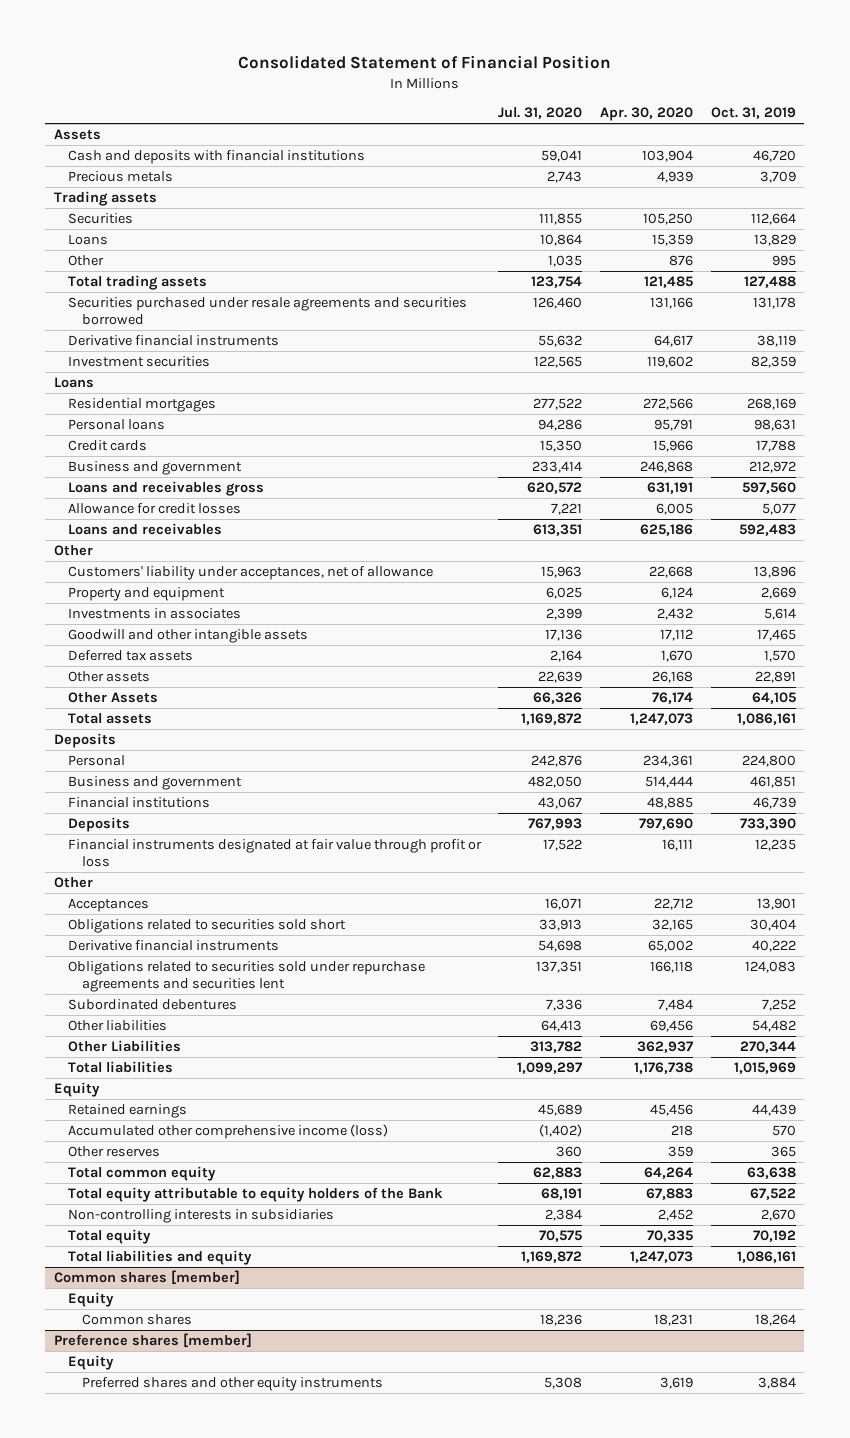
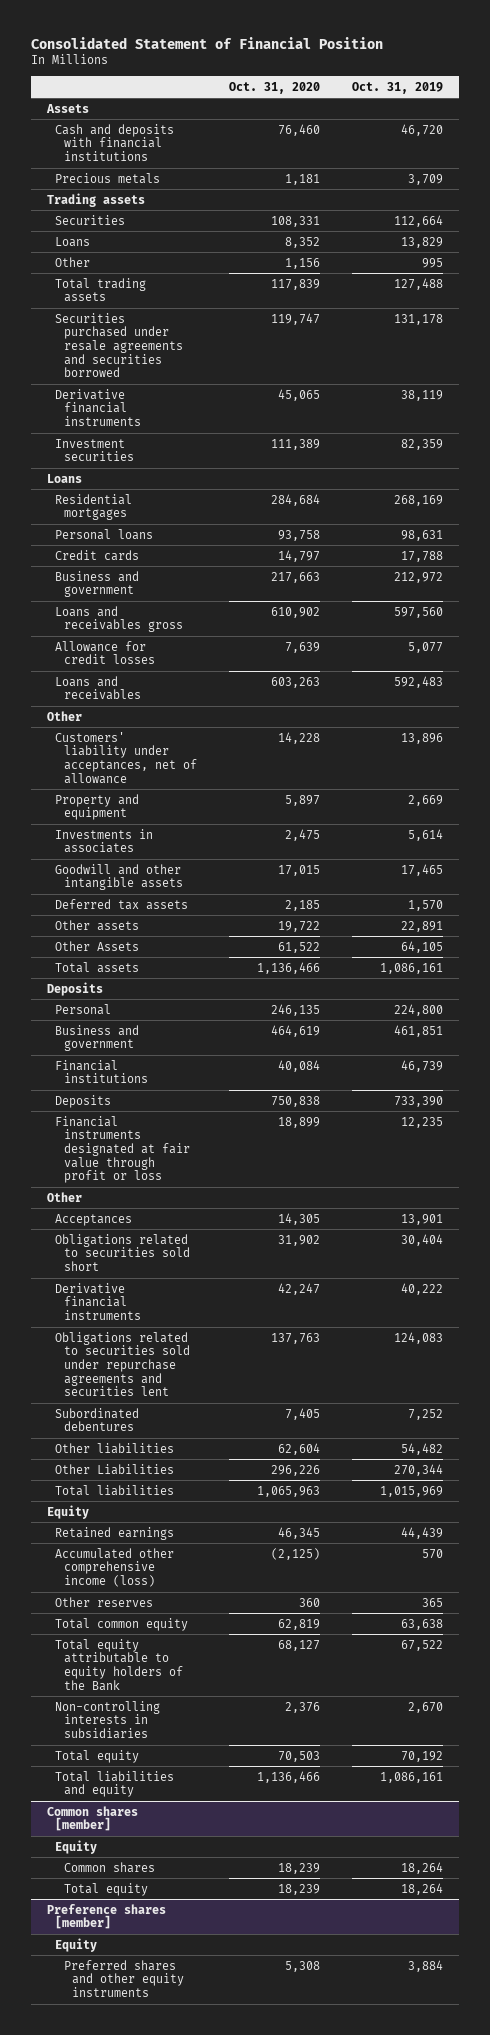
[498,107,583,120] Jul. 31, 2020 -> none
[599,107,693,122] Apr. 30, 2020 -> none
none -> [228,81,320,94] Oct. 31, 2020
none -> [63,1882,148,1896] Total equity

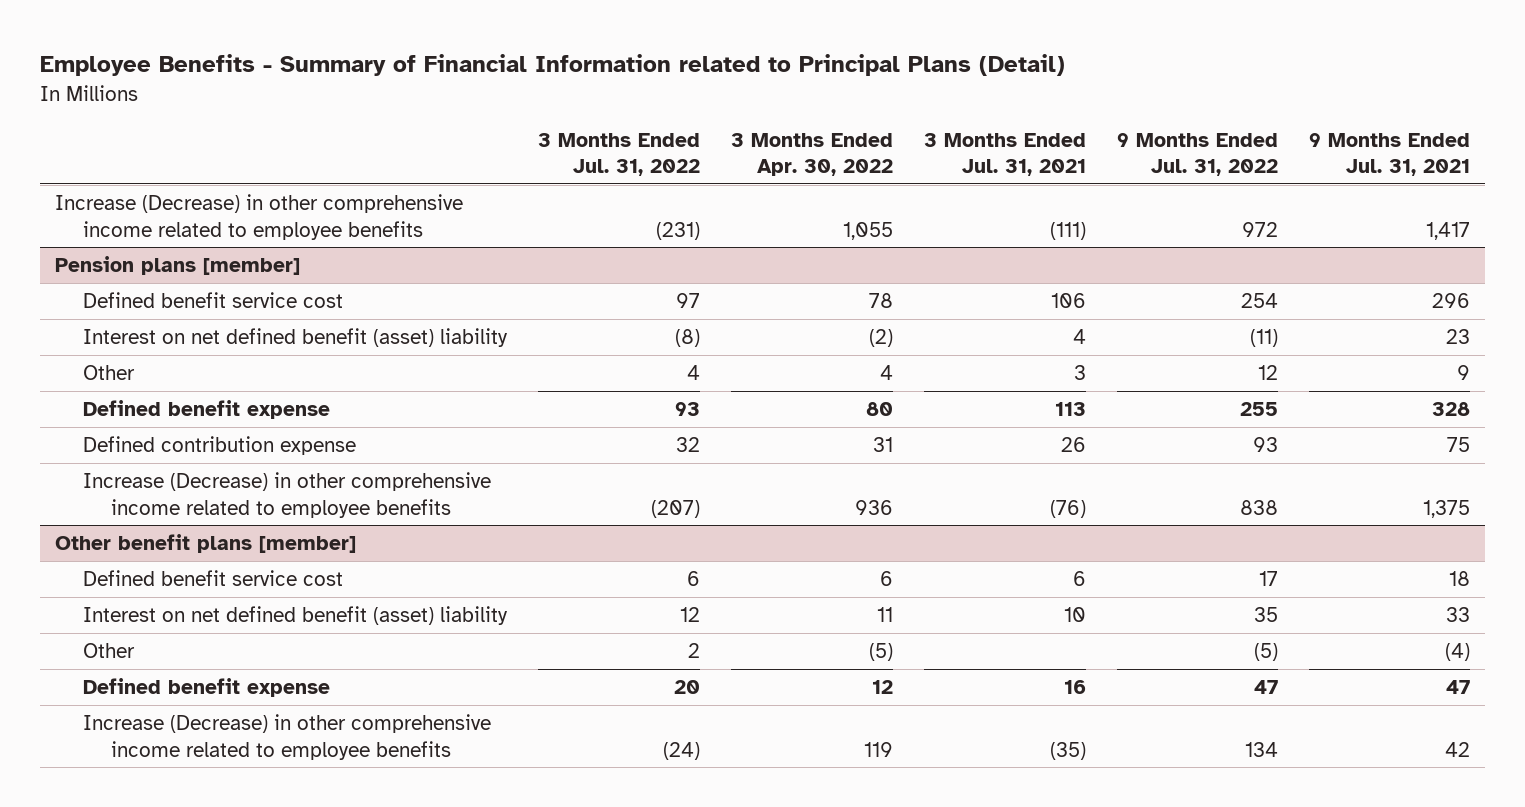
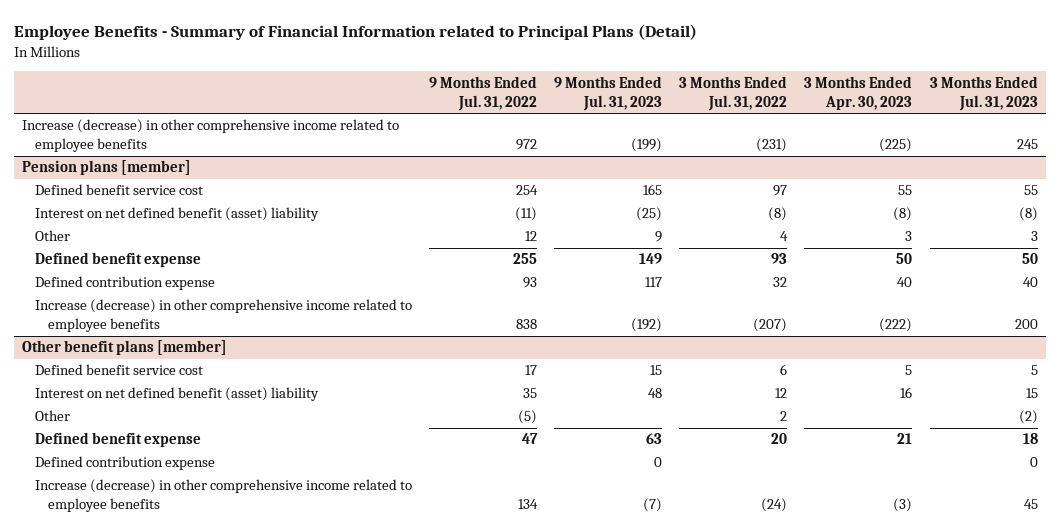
[730,132,893,177] 3 Months Ended Apr. 30, 2022 -> none
[923,132,1086,177] 3 Months Ended Jul. 31, 2021 -> none
[1308,132,1470,177] 9 Months Ended Jul. 31, 2021 -> none
none -> [554,75,663,111] 9 Months Ended Jul. 31, 2023
none -> [804,75,913,110] 3 Months Ended Apr. 30, 2023
none -> [929,75,1038,111] 3 Months Ended Jul. 31, 2023
[55,193,464,240] Increase (Decrease) in other comprehensive income related to employee benefits -> [22,119,400,153] Increase (decrease) in other comprehensive income related to employee benefits
[82,471,491,518] Increase (Decrease) in other comprehensive income related to employee benefits -> [35,299,413,333] Increase (decrease) in other comprehensive income related to employee benefits
none -> [35,456,216,471] Defined contribution expense
[82,713,491,760] Increase (Decrease) in other comprehensive income related to employee benefits -> [35,479,413,513] Increase (decrease) in other comprehensive income related to employee benefits

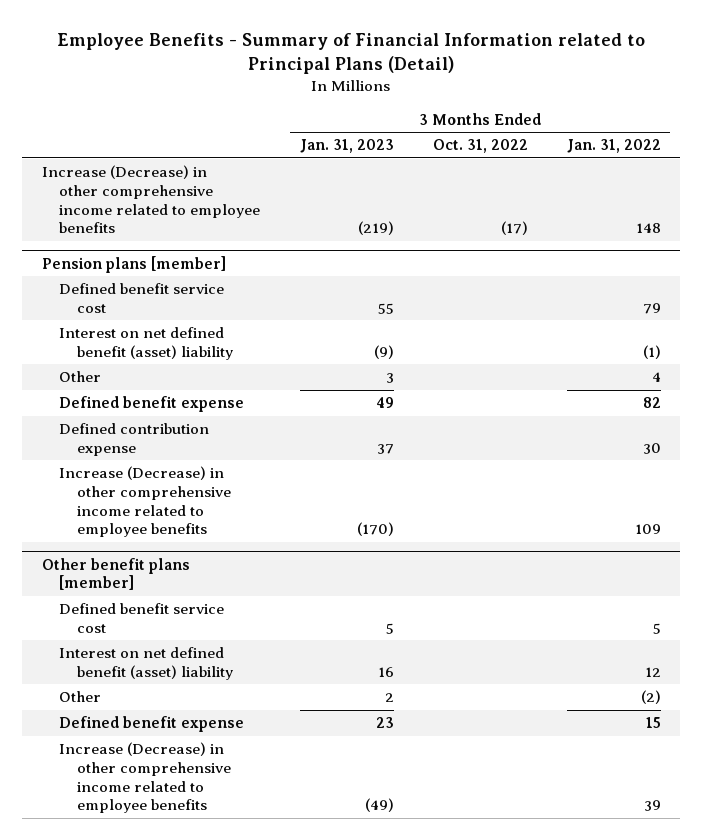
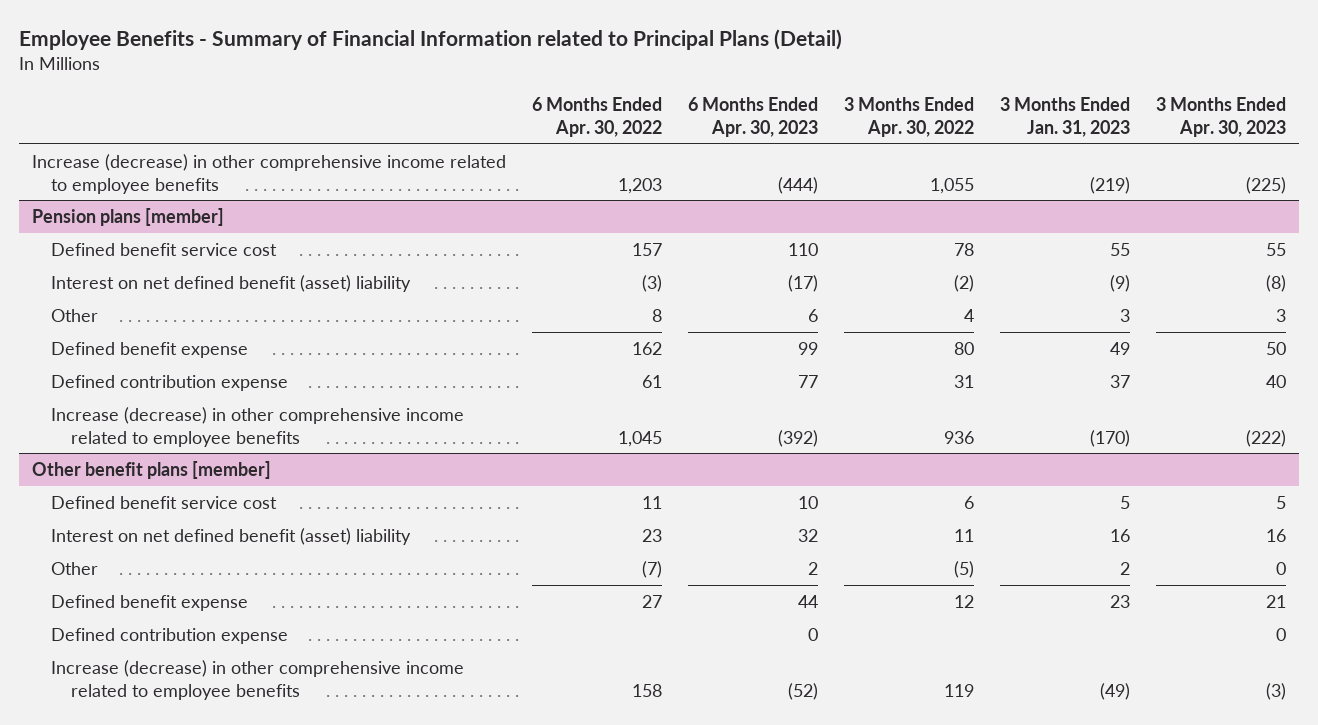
[432,139,528,154] Oct. 31, 2022 -> none
[566,139,661,154] Jan. 31, 2022 -> none
none -> [531,96,662,137] 6 Months Ended Apr. 30, 2022
none -> [687,96,818,137] 6 Months Ended Apr. 30, 2023
none -> [843,96,974,137] 3 Months Ended Apr. 30, 2022
none -> [1156,96,1287,137] 3 Months Ended Apr. 30, 2023
[41,165,261,234] Increase (Decrease) in other comprehensive income related to employee benefits -> [31,153,506,194] Increase (decrease) in other comprehensive income related to employee benefits
[59,466,232,538] Increase (Decrease) in other comprehensive income related to employee benefits -> [51,406,465,447] Increase (decrease) in other comprehensive income related to employee benefits
none -> [51,627,289,644] Defined contribution expense
[59,742,232,814] Increase (Decrease) in other comprehensive income related to employee benefits -> [51,659,465,700] Increase (decrease) in other comprehensive income related to employee benefits

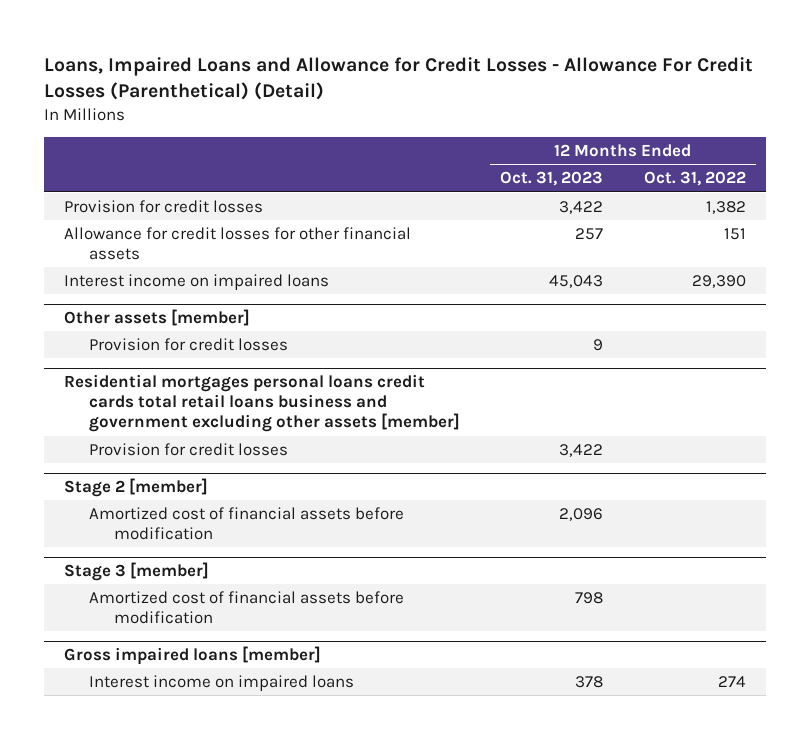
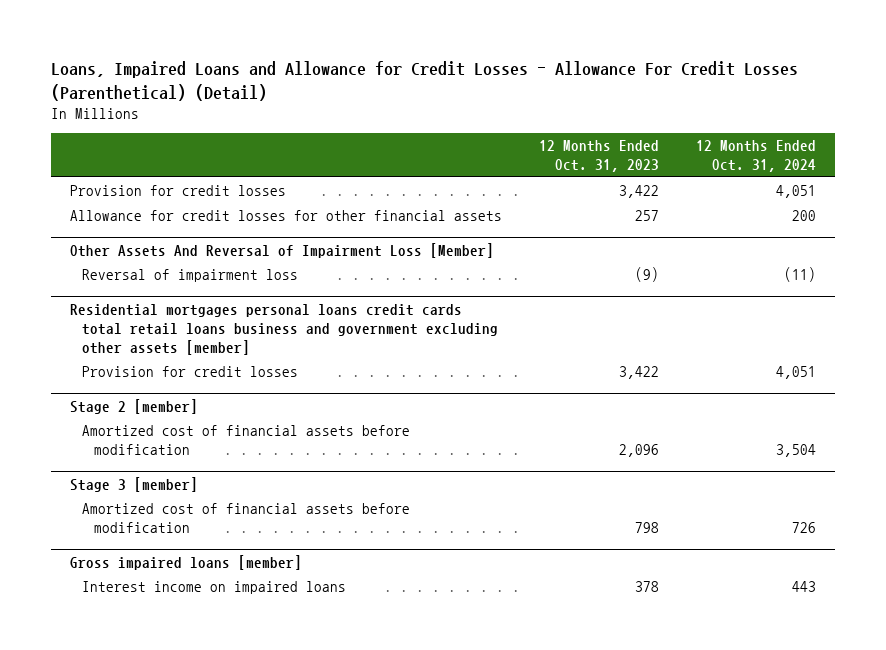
[643,171,746,187] Oct. 31, 2022 -> none
none -> [696,140,817,173] 12 Months Ended Oct. 31, 2024
[64,273,330,290] Interest income on impaired loans -> none
[64,309,251,327] Other assets [member] -> none
[89,337,289,351] Provision for credit losses -> none
none -> [69,242,494,258] Other Assets And Reversal of Impairment Loss [Member]
none -> [81,269,298,283] Reversal of impairment loss

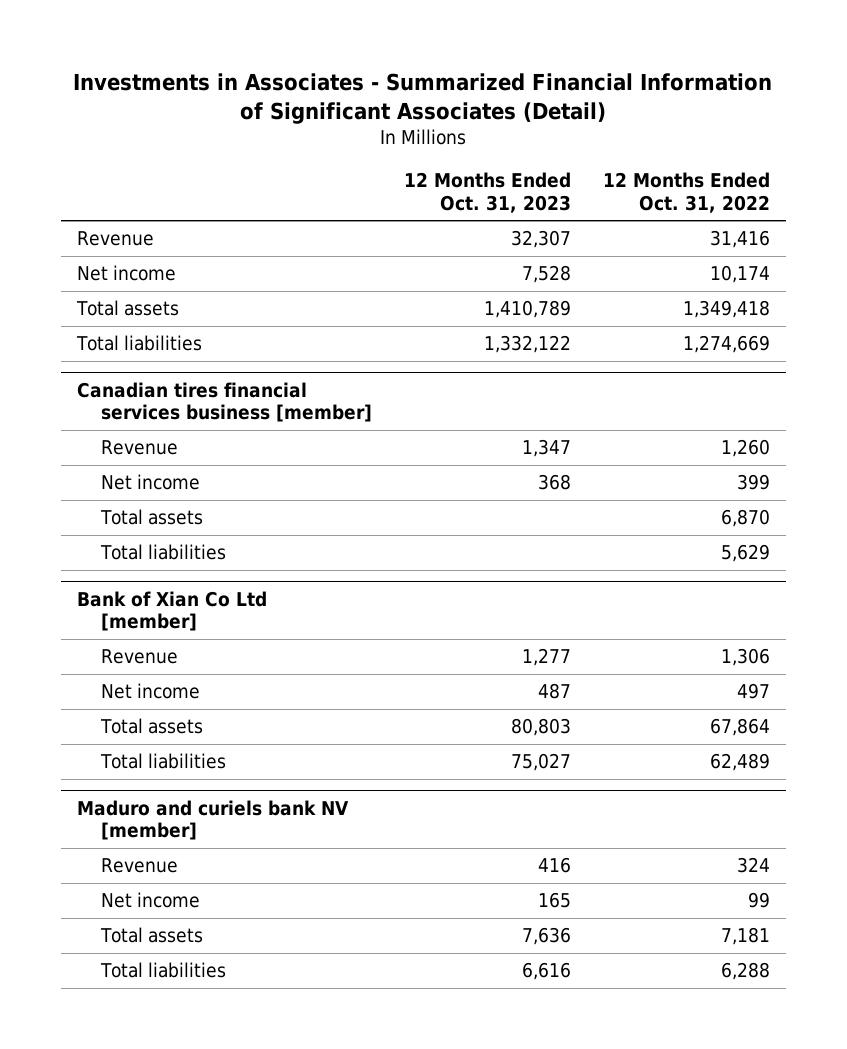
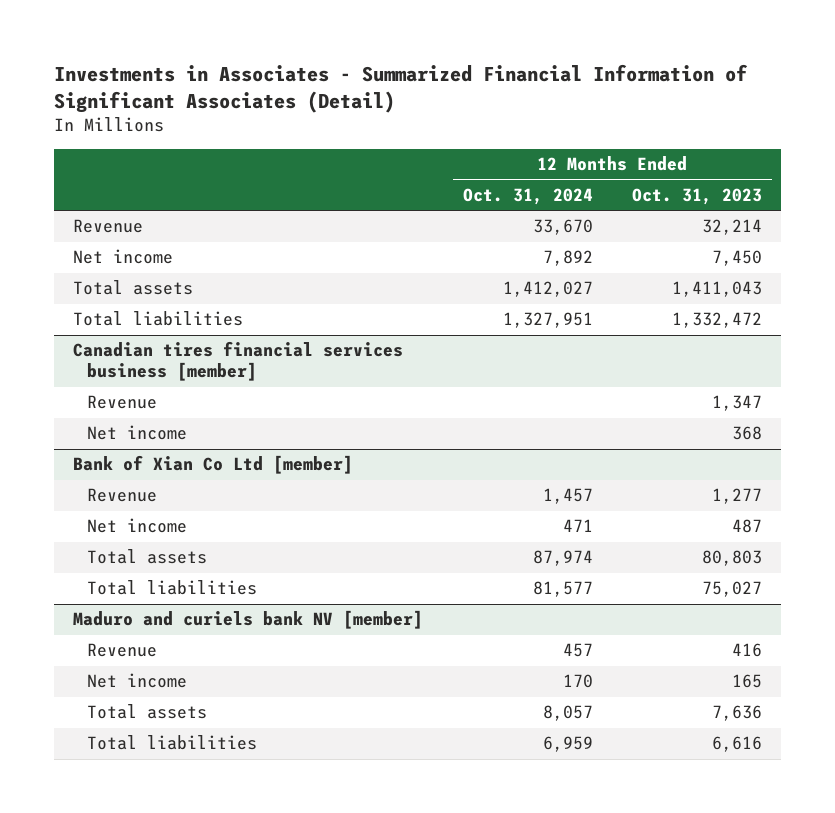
[602,172,770,213] 12 Months Ended Oct. 31, 2022 -> none
none -> [462,187,593,205] Oct. 31, 2024
[510,230,571,249] 32,307 -> [701,219,762,236] 32,214
[521,265,571,284] 7,528 -> [711,250,762,267] 7,450
[483,300,571,319] 1,410,789 -> [671,281,762,298] 1,411,043
[483,335,571,354] 1,332,122 -> [671,312,762,329] 1,332,472
[99,509,203,526] Total assets -> none
[99,544,226,561] Total liabilities -> none

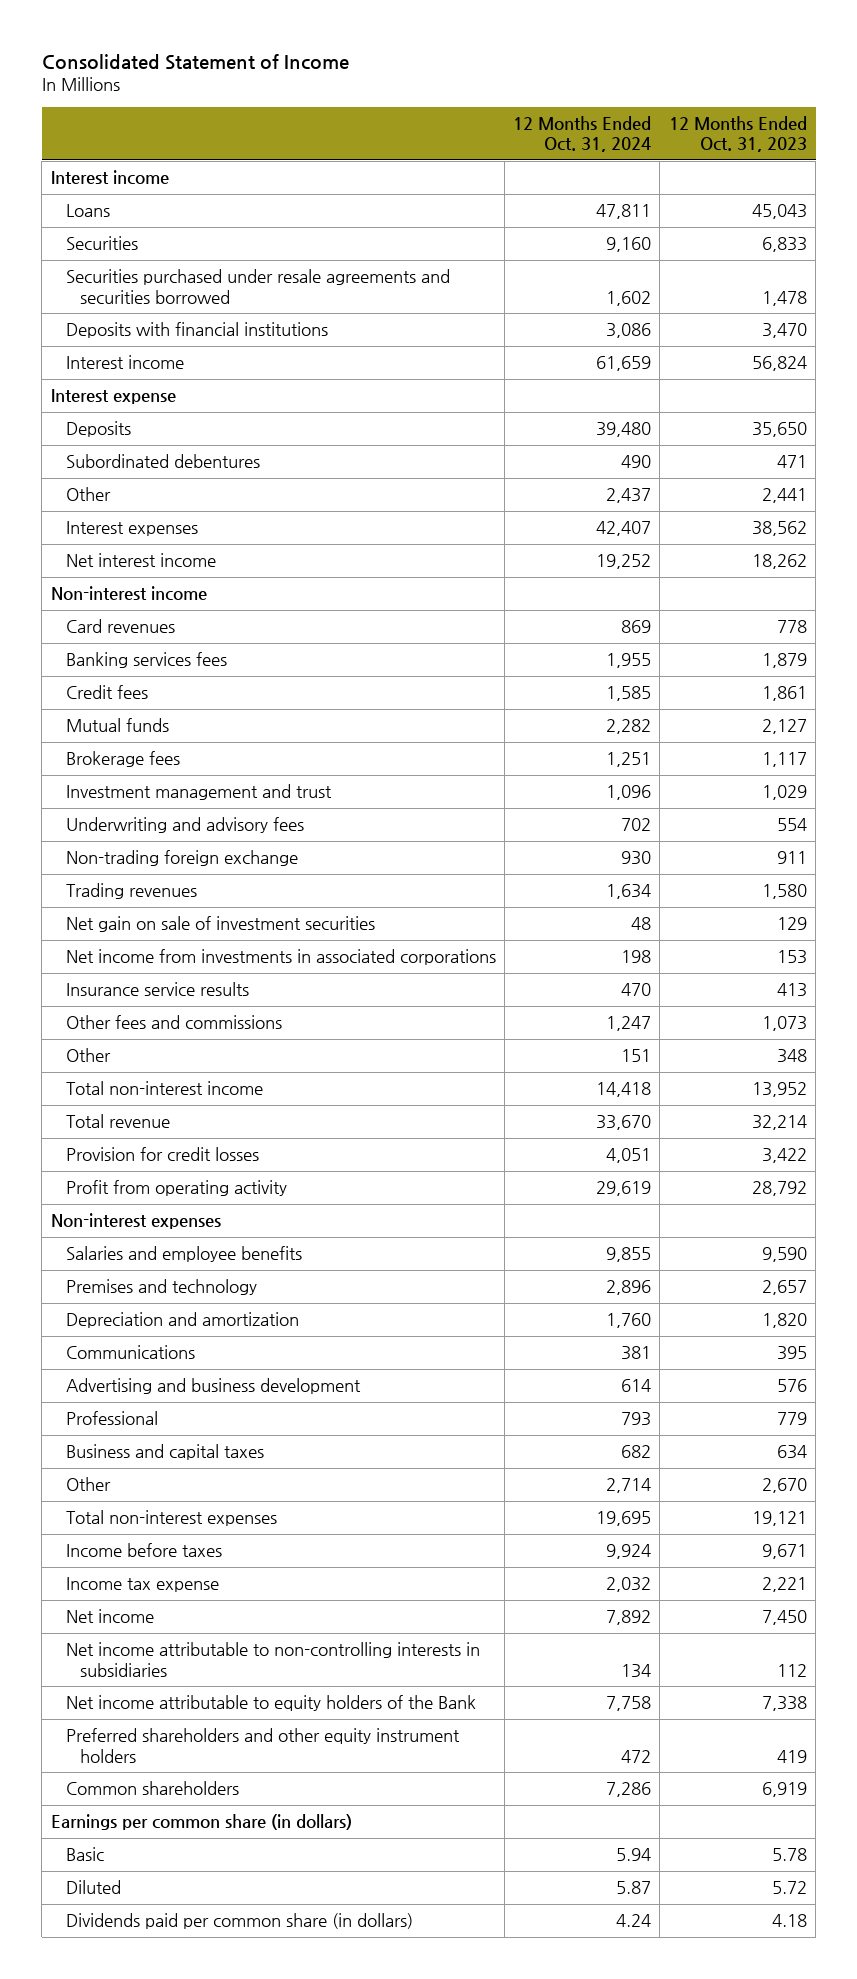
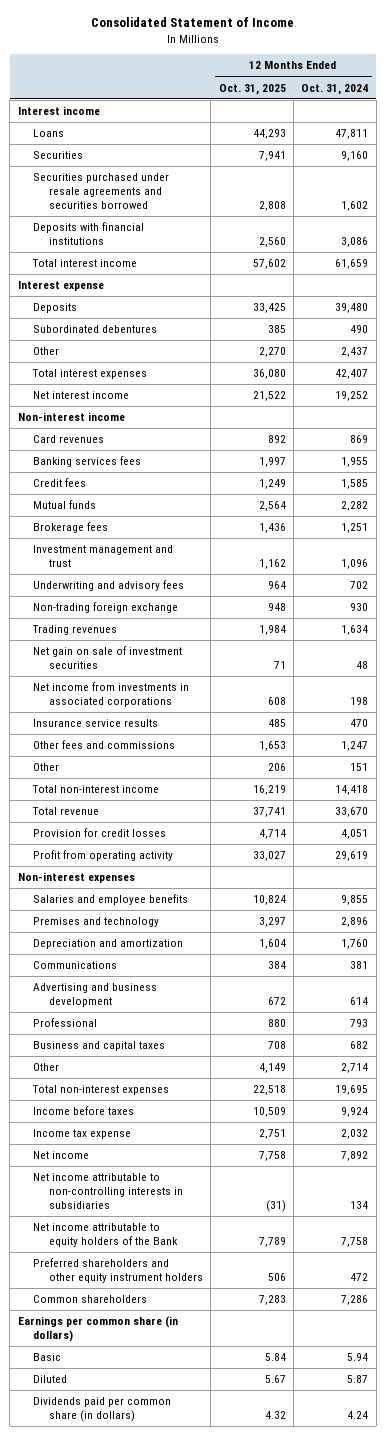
[668,115,807,153] 12 Months Ended Oct. 31, 2023 -> none
none -> [218,83,286,95] Oct. 31, 2025
[65,355,184,370] Interest income -> [32,259,138,268] Total interest income
[65,521,198,537] Interest expenses -> [32,369,148,380] Total interest expenses

